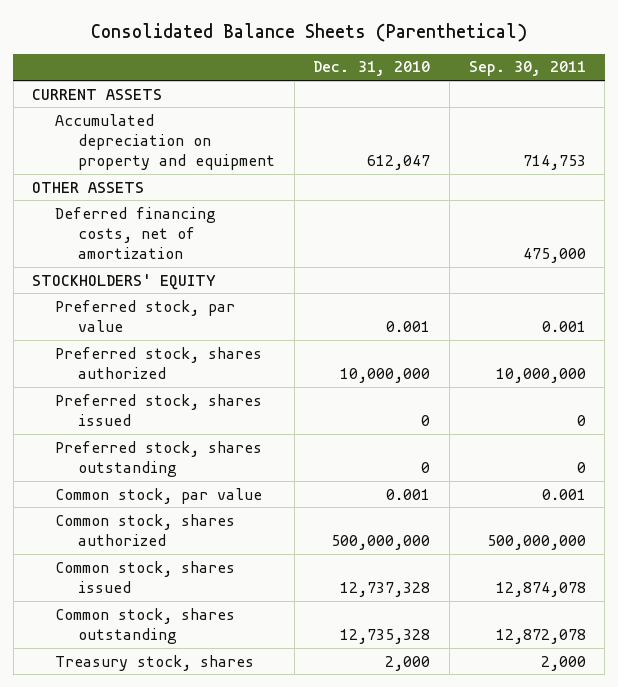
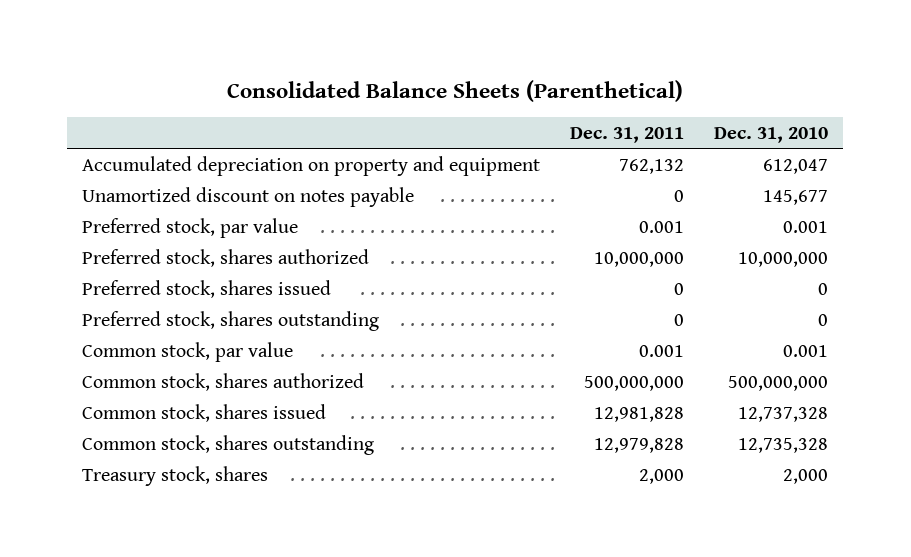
[468,61,586,77] Sep. 30, 2011 -> none
none -> [570,126,685,143] Dec. 31, 2011
[32,88,163,100] CURRENT ASSETS -> none
[32,181,145,193] OTHER ASSETS -> none
[55,206,217,260] Deferred financing costs, net of amortization -> none
[32,273,217,290] STOCKHOLDERS' EQUITY -> none
none -> [82,186,415,207] Unamortized discount on notes payable

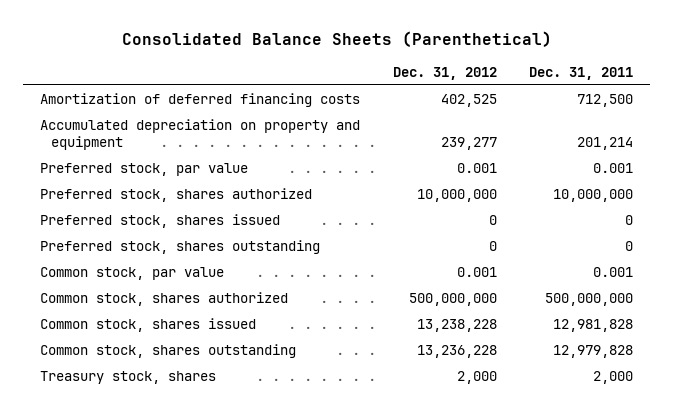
[714,126,829,143] Dec. 31, 2010 -> none
none -> [392,66,497,80] Dec. 31, 2012
[82,186,415,207] Unamortized discount on notes payable -> none
none -> [39,93,360,108] Amortization of deferred financing costs
[619,158,685,174] 762,132 -> [577,137,634,151] 201,214

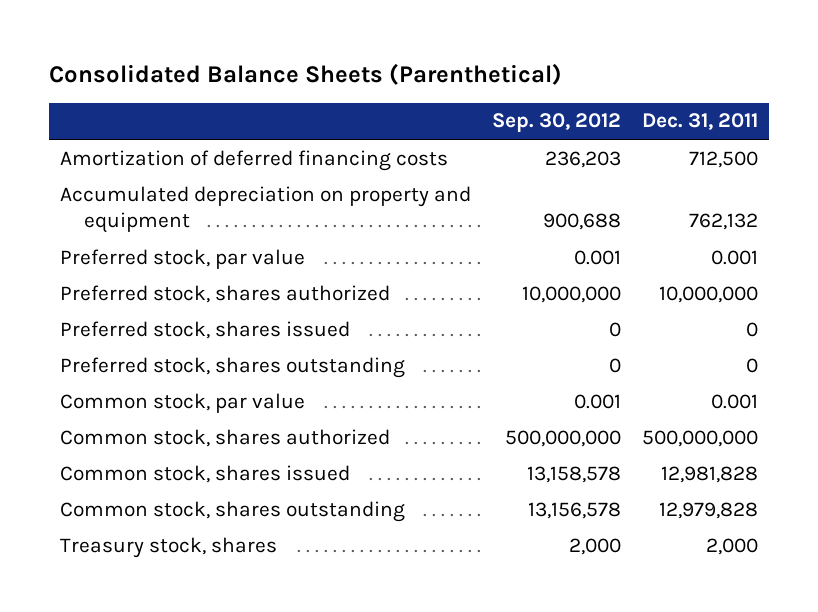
[392,66,497,80] Dec. 31, 2012 -> none
none -> [491,113,621,133] Sep. 30, 2012
[577,137,634,151] 201,214 -> [688,213,758,231] 762,132

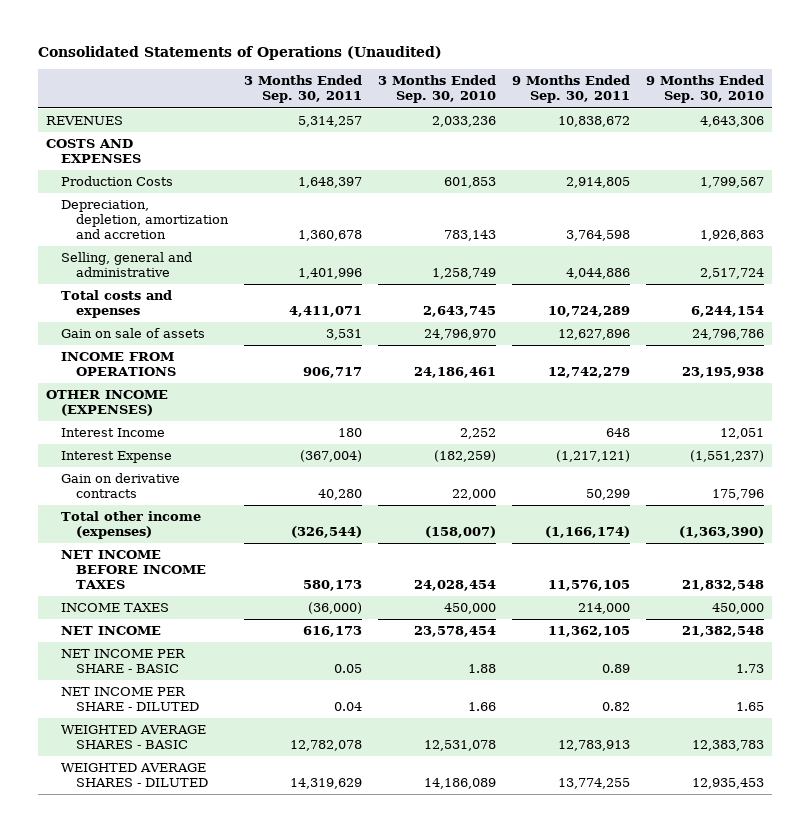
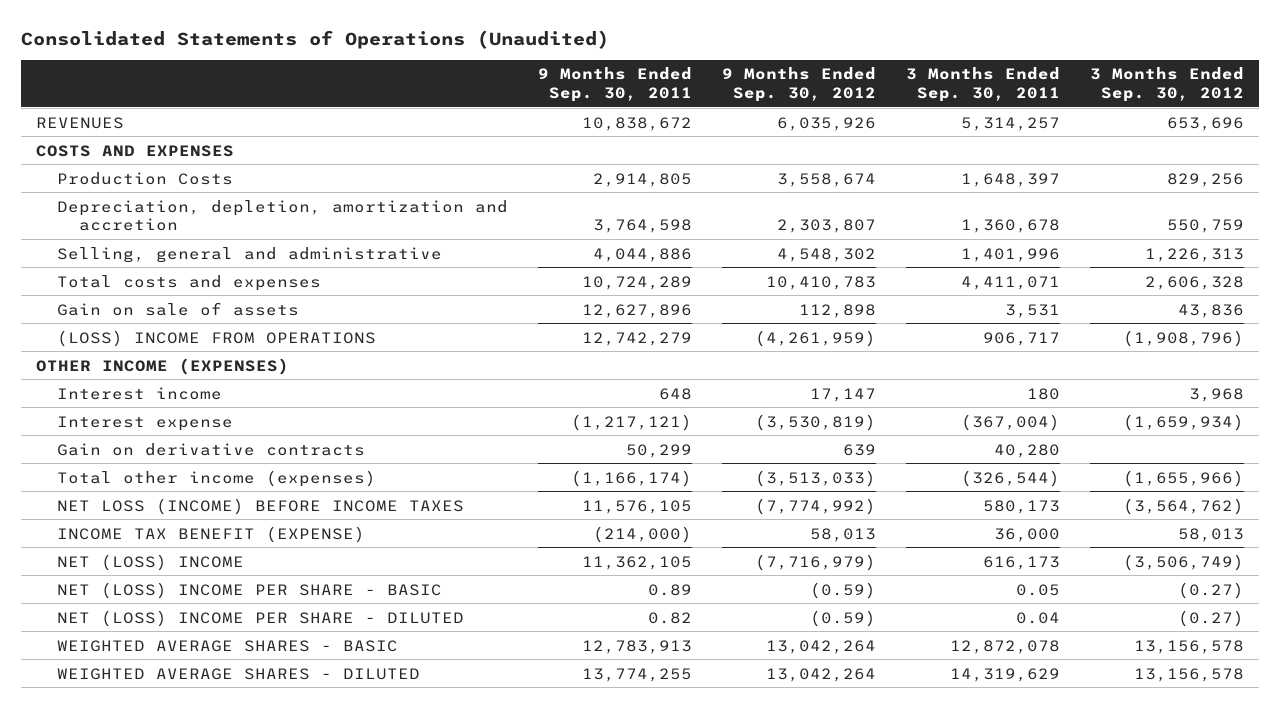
[377,75,496,104] 3 Months Ended Sep. 30, 2010 -> none
[645,75,764,104] 9 Months Ended Sep. 30, 2010 -> none
none -> [722,67,877,102] 9 Months Ended Sep. 30, 2012
none -> [1089,67,1244,102] 3 Months Ended Sep. 30, 2012
[60,352,177,377] INCOME FROM OPERATIONS -> [57,329,377,347] (LOSS) INCOME FROM OPERATIONS
[60,428,165,438] Interest Income -> [57,386,223,400] Interest income
[60,451,172,464] Interest Expense -> [57,415,234,431] Interest expense
[60,550,207,590] NET INCOME BEFORE INCOME TAXES -> [57,497,465,515] NET LOSS (INCOME) BEFORE INCOME TAXES
[60,603,169,613] INCOME TAXES -> [57,525,366,543] INCOME TAX BENEFIT (EXPENSE)
[307,602,362,615] (36,000) -> [993,527,1060,542] 36,000
[577,603,630,615] 214,000 -> [593,525,693,543] (214,000)
[60,626,161,636] NET INCOME -> [57,553,245,571] NET (LOSS) INCOME
[60,649,186,674] NET INCOME PER SHARE - BASIC -> [57,581,443,599] NET (LOSS) INCOME PER SHARE - BASIC
[60,687,200,712] NET INCOME PER SHARE - DILUTED -> [57,609,465,627] NET (LOSS) INCOME PER SHARE - DILUTED
[289,740,362,752] 12,782,078 -> [949,639,1060,654] 12,872,078

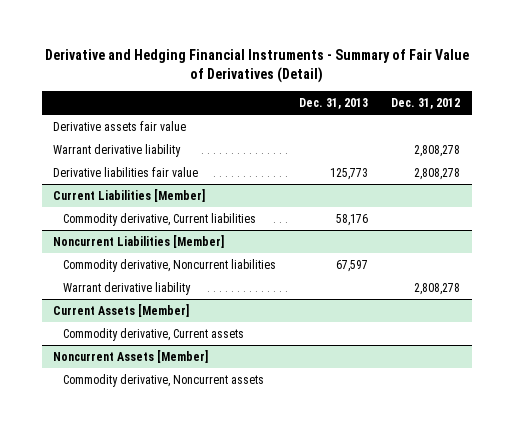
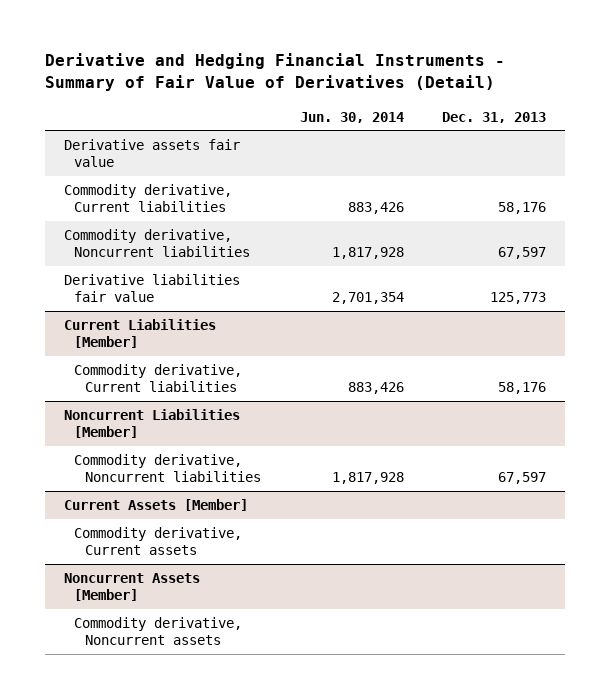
[391,98,461,110] Dec. 31, 2012 -> none
none -> [299,111,404,123] Jun. 30, 2014
[52,143,181,157] Warrant derivative liability -> none
none -> [63,184,232,212] Commodity derivative, Current liabilities
none -> [63,229,251,257] Commodity derivative, Noncurrent liabilities
[63,281,192,295] Warrant derivative liability -> none

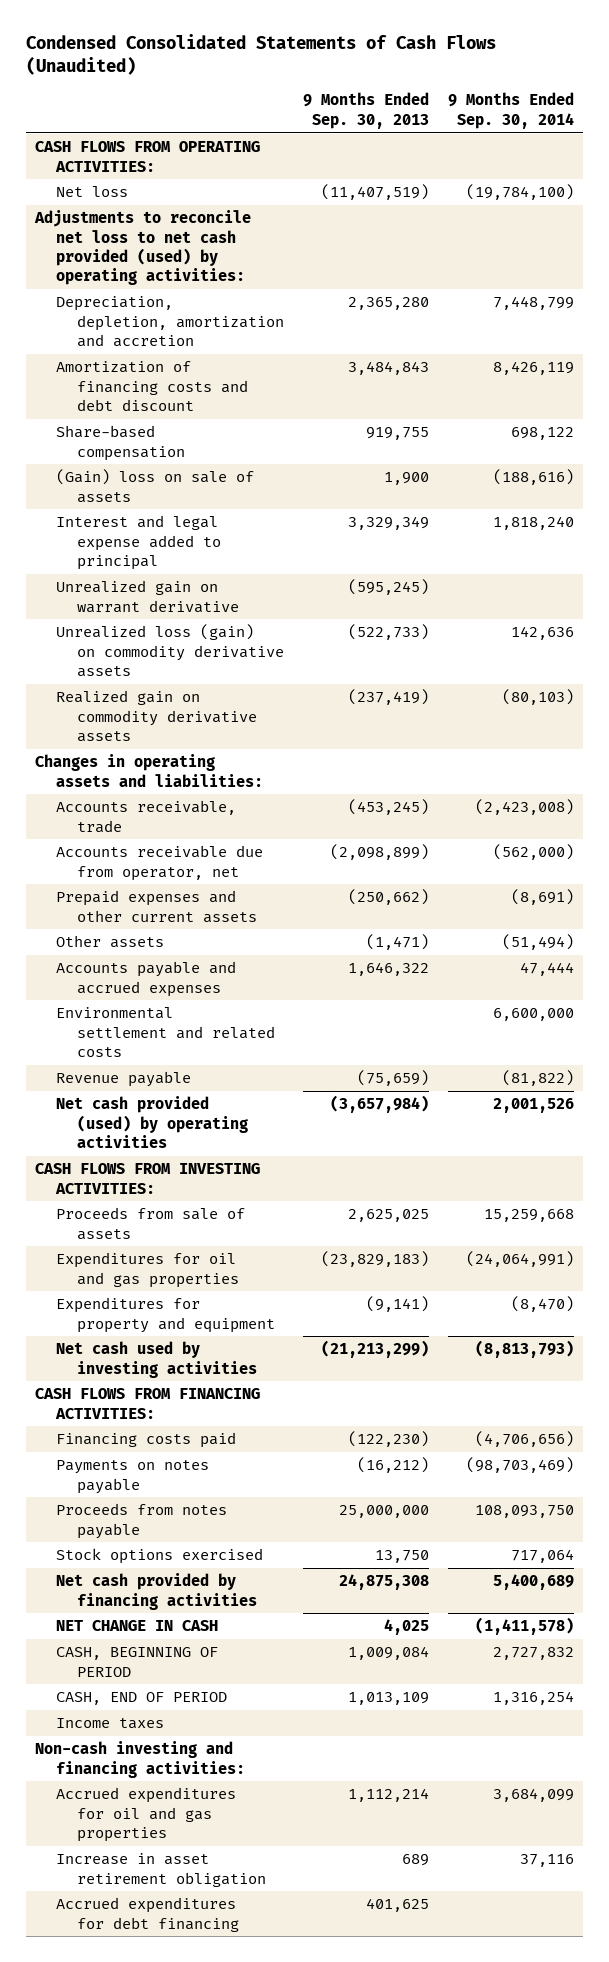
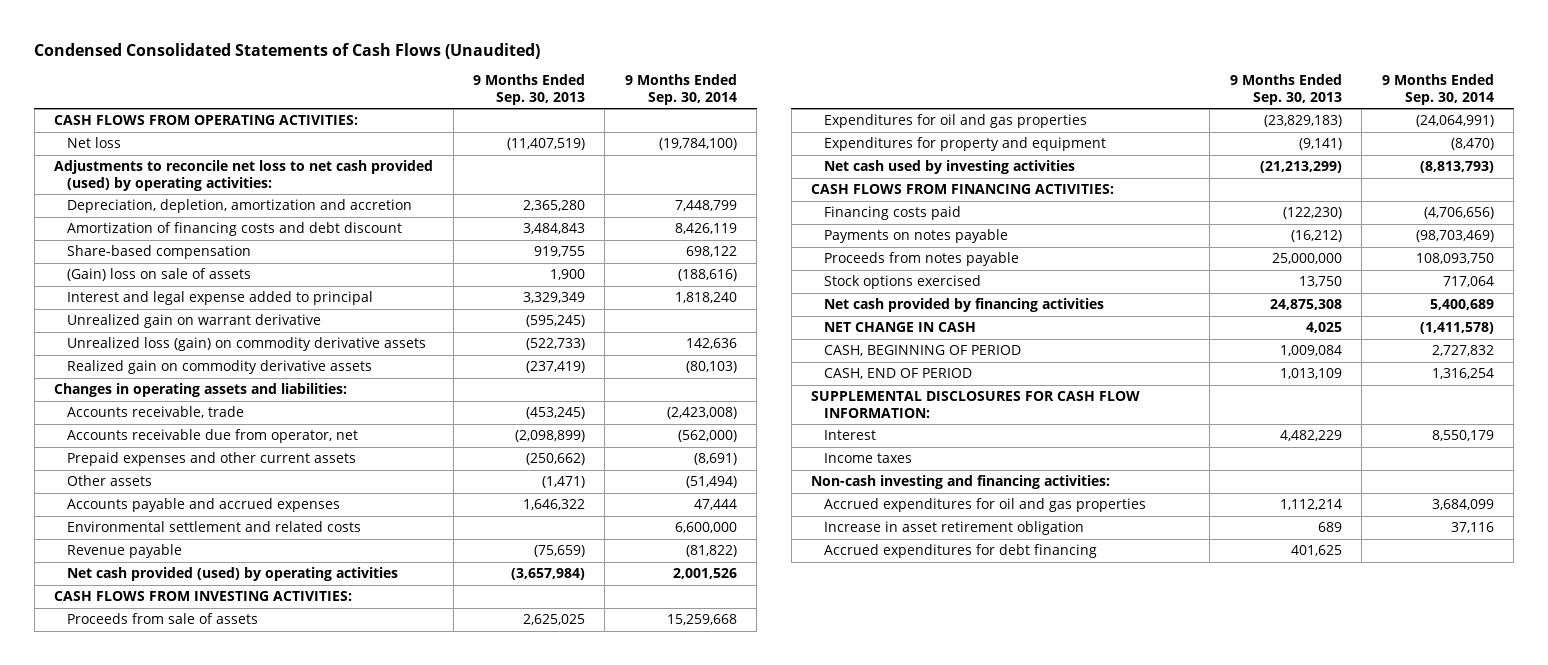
none -> [810,391,1140,418] SUPPLEMENTAL DISCLOSURES FOR CASH FLOW INFORMATION:
none -> [823,430,876,441] Interest

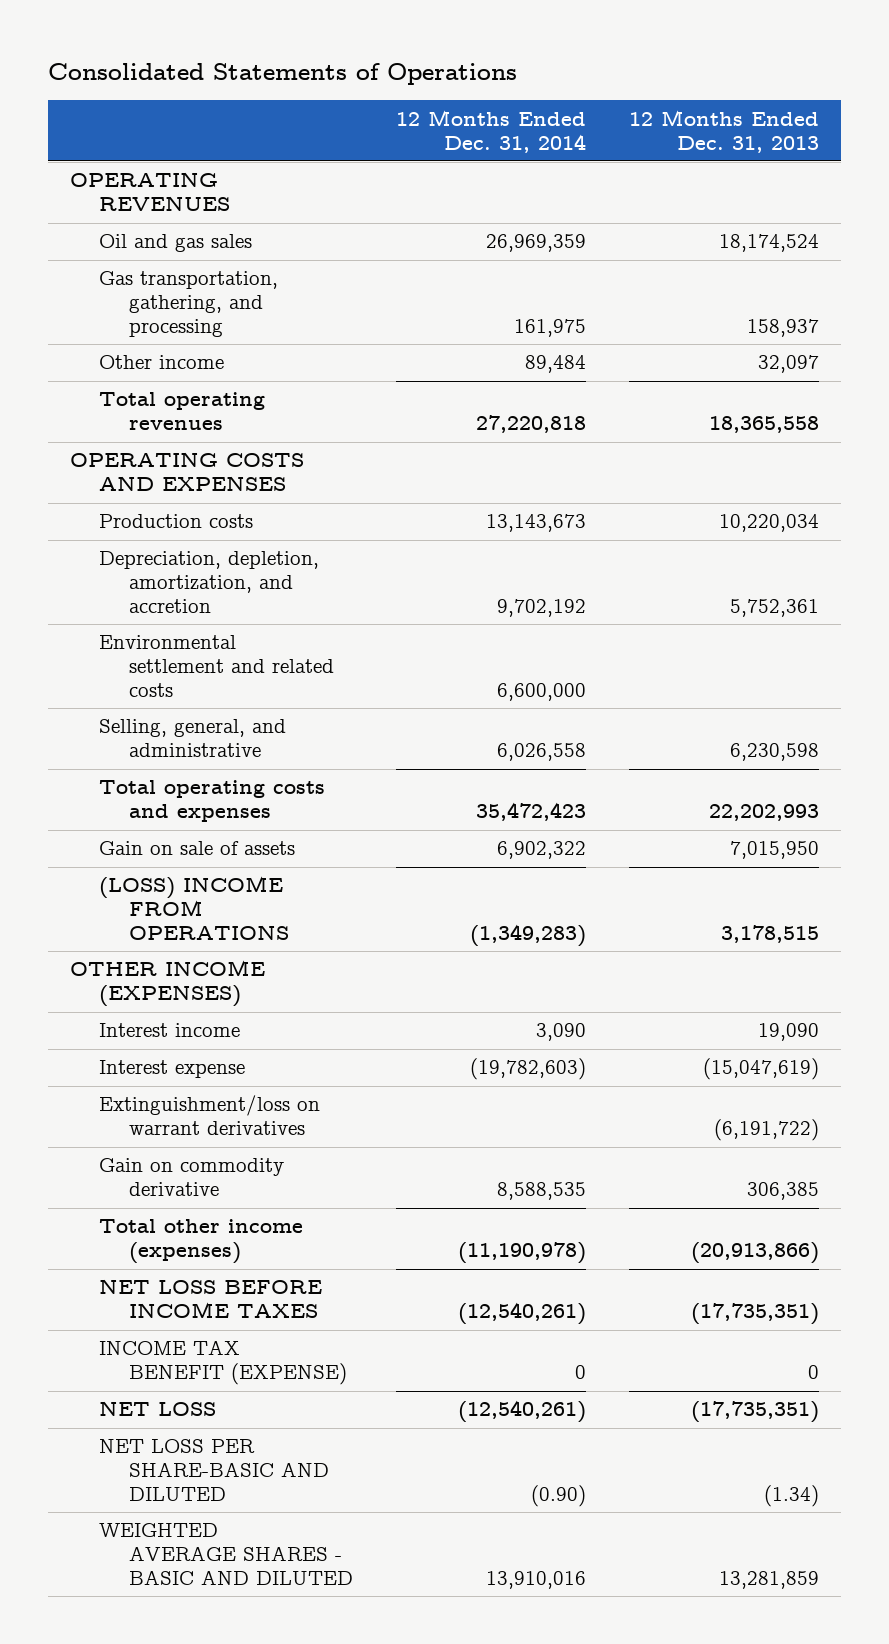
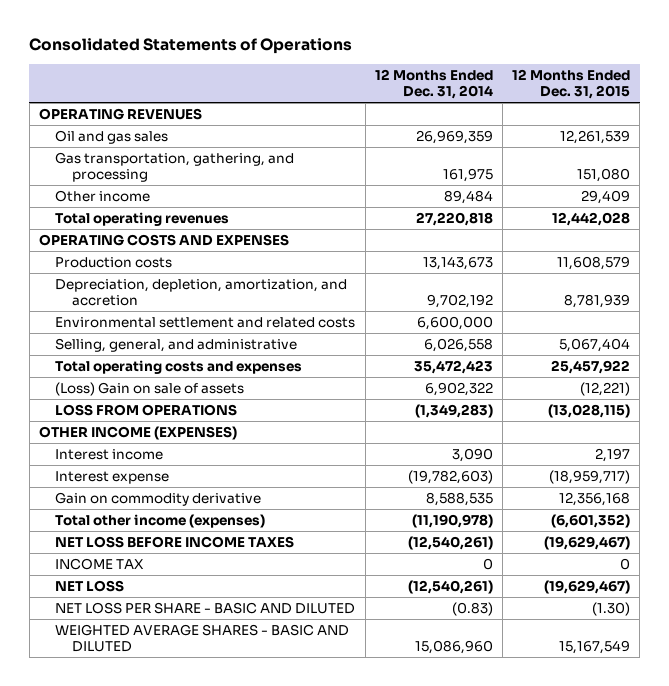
[629,109,820,153] 12 Months Ended Dec. 31, 2013 -> none
none -> [512,68,631,100] 12 Months Ended Dec. 31, 2015
[99,841,296,856] Gain on sale of assets -> [55,381,245,396] (Loss) Gain on sale of assets
[99,876,290,941] (LOSS) INCOME FROM OPERATIONS -> [55,403,238,416] LOSS FROM OPERATIONS
[99,1095,321,1136] Extinguishment/loss on warrant derivatives -> none
[99,1340,348,1386] INCOME TAX BENEFIT (EXPENSE) -> [55,557,145,570] INCOME TAX
[99,1439,330,1502] NET LOSS PER SHARE-BASIC AND DILUTED -> [55,601,356,614] NET LOSS PER SHARE - BASIC AND DILUTED
[531,1485,587,1508] (0.90) -> [451,601,493,616] (0.83)
[486,1571,587,1590] 13,910,016 -> [414,640,493,655] 15,086,960

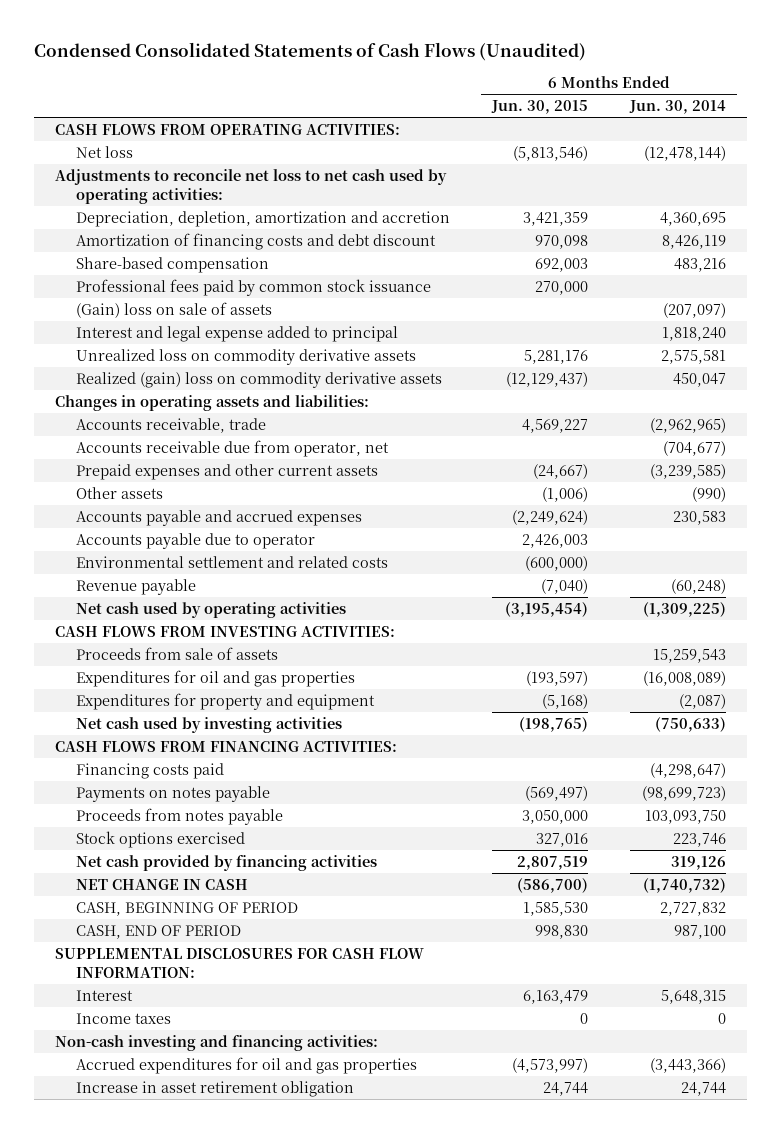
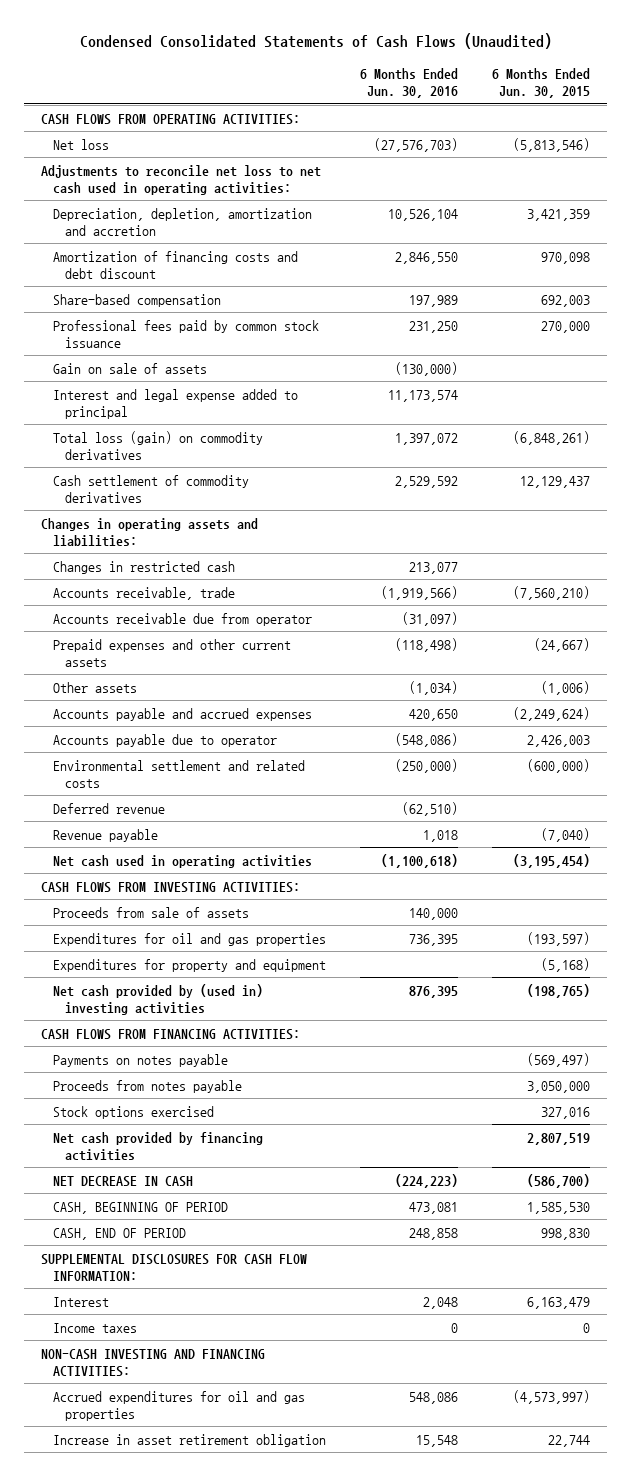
[629,100,727,115] Jun. 30, 2014 -> none
none -> [359,67,458,99] 6 Months Ended Jun. 30, 2016
[55,168,448,204] Adjustments to reconcile net loss to net cash used by operating activities: -> [41,164,322,195] Adjustments to reconcile net loss to net cash used in operating activities:
[75,301,272,318] (Gain) loss on sale of assets -> [53,362,208,374] Gain on sale of assets
[75,371,442,388] Realized (gain) loss on commodity derivative assets -> none
[75,348,416,365] Unrealized loss on commodity derivative assets -> [53,430,264,460] Total loss (gain) on commodity derivatives
[523,349,588,364] 5,281,176 -> [512,430,590,445] (6,848,261)
none -> [53,474,250,503] Cash settlement of commodity derivatives
none -> [53,560,236,574] Changes in restricted cash
[521,418,588,433] 4,569,227 -> [512,585,590,600] (7,560,210)
[75,439,389,457] Accounts receivable due from operator, net -> [53,612,313,626] Accounts receivable due from operator
none -> [53,802,166,814] Deferred revenue
[75,601,346,618] Net cash used by operating activities -> [53,854,313,868] Net cash used in operating activities
[75,716,342,733] Net cash used by investing activities -> [53,983,264,1015] Net cash provided by (used in) investing activities
[75,762,224,779] Financing costs paid -> none
[75,878,248,890] NET CHANGE IN CASH -> [53,1175,194,1187] NET DECREASE IN CASH
[55,1034,379,1051] Non-cash investing and financing activities: -> [41,1348,266,1377] NON-CASH INVESTING AND FINANCING ACTIVITIES:
[542,1081,588,1096] 24,744 -> [547,1434,590,1447] 22,744

